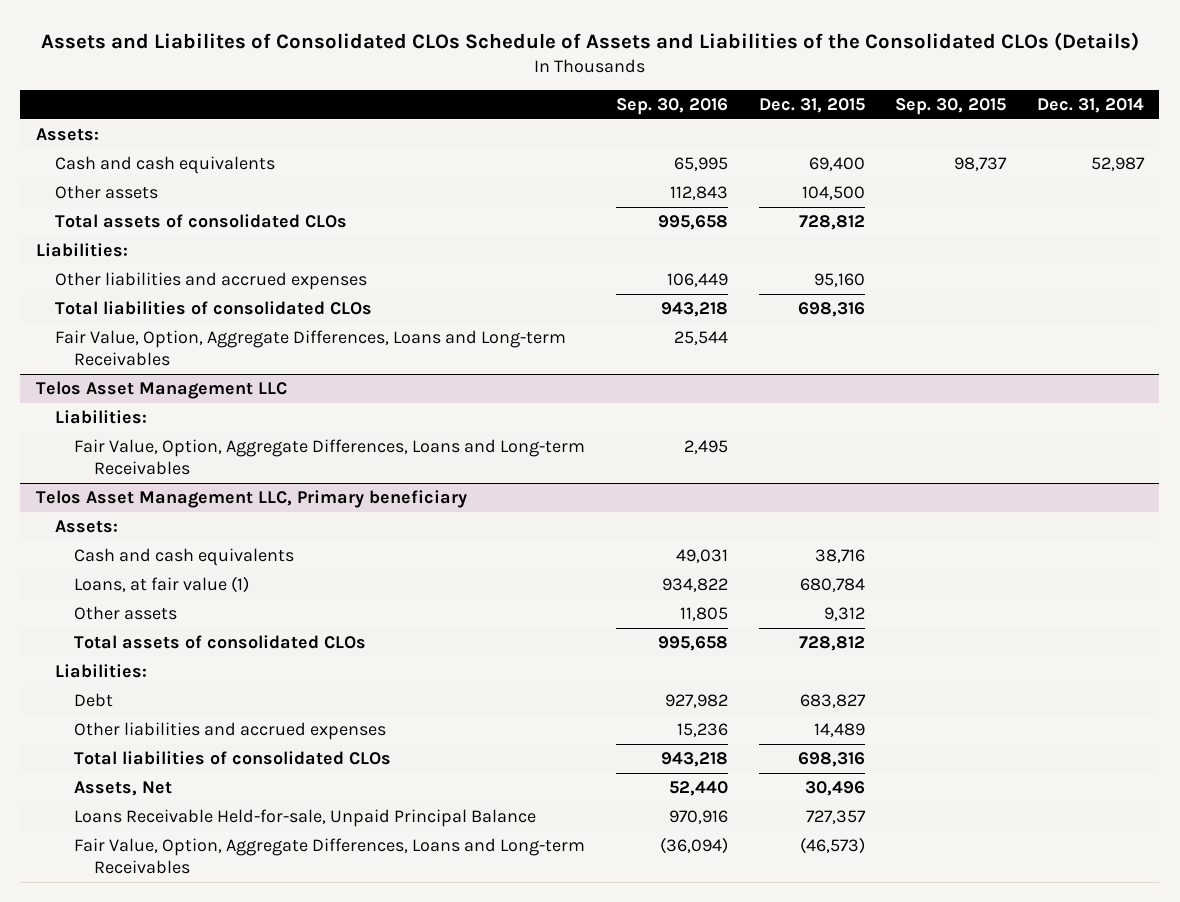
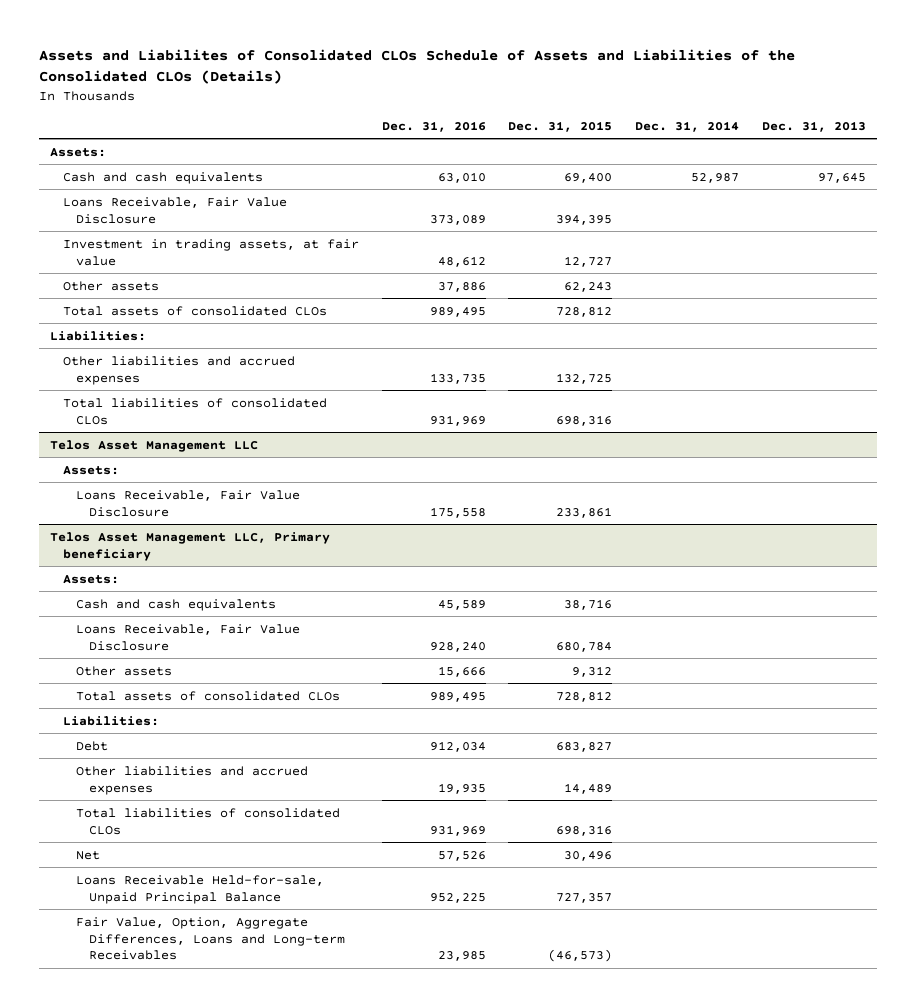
[615,98,728,116] Sep. 30, 2016 -> none
[895,98,1007,116] Sep. 30, 2015 -> none
none -> [381,120,486,132] Dec. 31, 2016
none -> [761,120,866,132] Dec. 31, 2013
none -> [62,196,287,224] Loans Receivable, Fair Value Disclosure
none -> [62,238,359,266] Investment in trading assets, at fair value
[801,185,865,200] 104,500 -> [564,281,613,292] 62,243
[813,272,865,287] 95,160 -> [556,372,613,384] 132,725
[54,329,566,367] Fair Value, Option, Aggregate Differences, Loans and Long-term Receivables -> none
[54,409,147,424] Liabilities: -> none
[74,438,586,476] Fair Value, Option, Aggregate Differences, Loans and Long-term Receivables -> none
none -> [62,465,119,475] Assets:
none -> [75,489,300,517] Loans Receivable, Fair Value Disclosure
[74,575,250,593] Loans, at fair value (1) -> [75,623,300,651] Loans Receivable, Fair Value Disclosure
[74,780,173,796] Assets, Net -> [75,850,100,860] Net

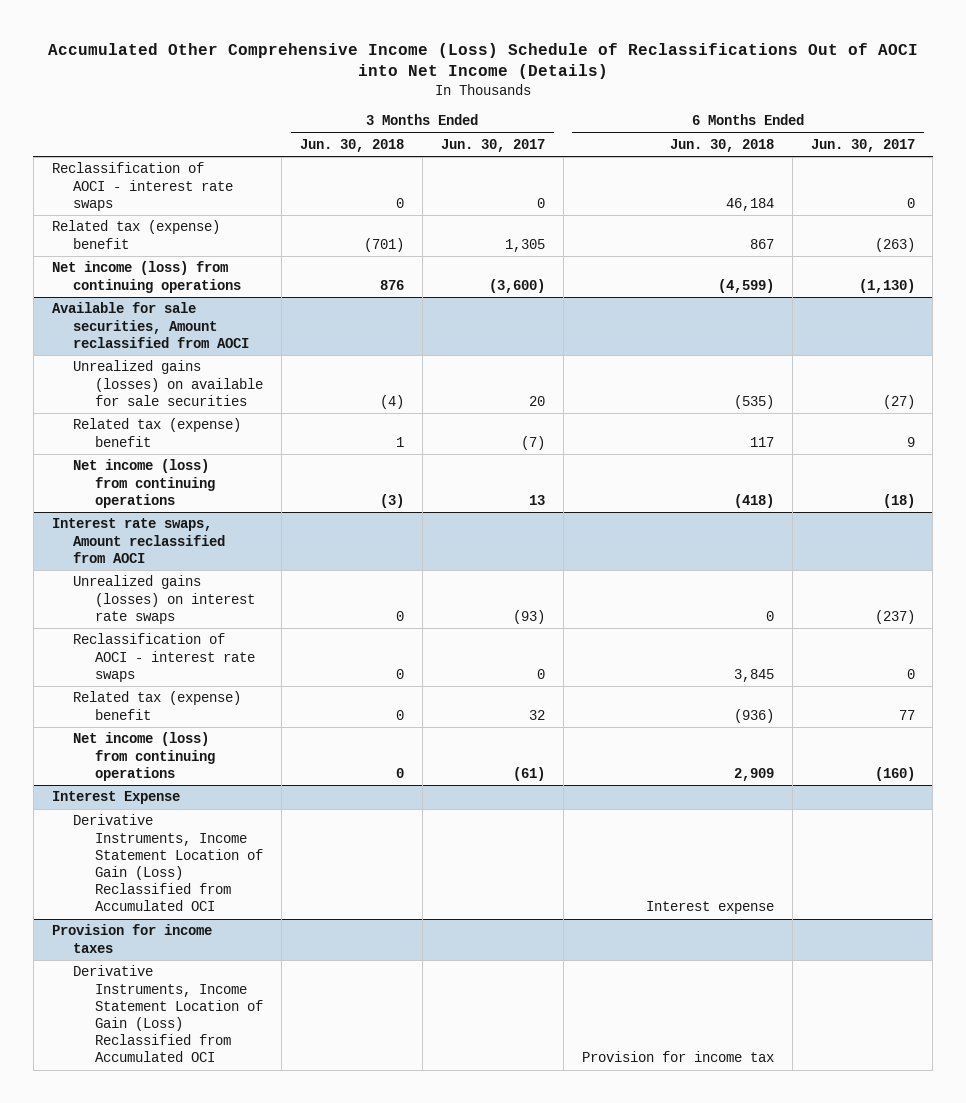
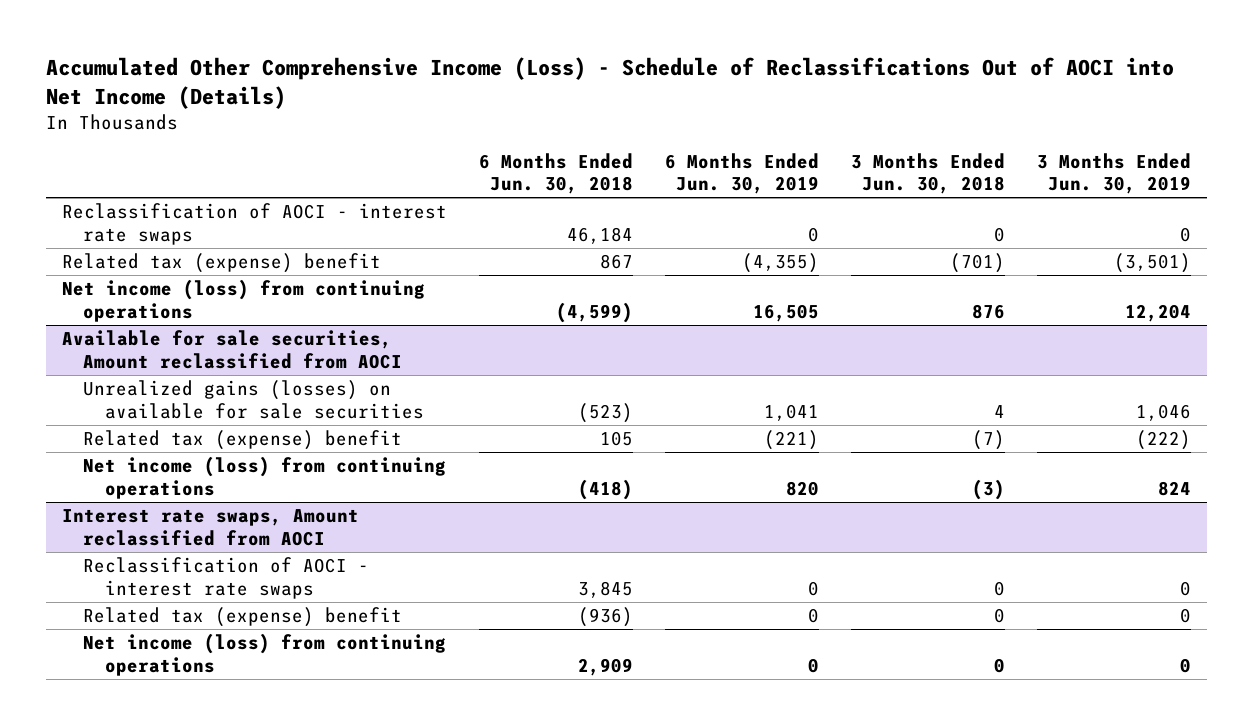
[48,42,919,80] Accumulated Other Comprehensive Income (Loss) Schedule of Reclassifications Out of AOCI into Net Income (Details) -> [45,56,1174,109] Accumulated Other Comprehensive Income (Loss) - Schedule of Reclassifications Out of AOCI into Net Income (Details)
[440,138,545,152] Jun. 30, 2017 -> none
[810,138,915,152] Jun. 30, 2017 -> none
none -> [664,152,819,195] 6 Months Ended Jun. 30, 2019
none -> [1036,152,1191,195] 3 Months Ended Jun. 30, 2019
[379,394,404,409] (4) -> [993,404,1005,418] 4
[733,394,774,409] (535) -> [577,402,633,423] (523)
[395,436,404,447] 1 -> [971,430,1005,451] (7)
[749,436,774,447] 117 -> [599,431,633,447] 105
[73,575,255,624] Unrealized gains (losses) on interest rate swaps -> none
[51,791,180,805] Interest Expense -> none
[73,814,263,912] Derivative Instruments, Income Statement Location of Gain (Loss) Reclassified from Accumulated OCI -> none
[51,924,212,953] Provision for income taxes -> none
[73,965,263,1063] Derivative Instruments, Income Statement Location of Gain (Loss) Reclassified from Accumulated OCI -> none

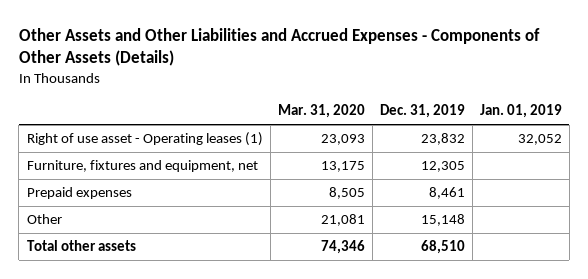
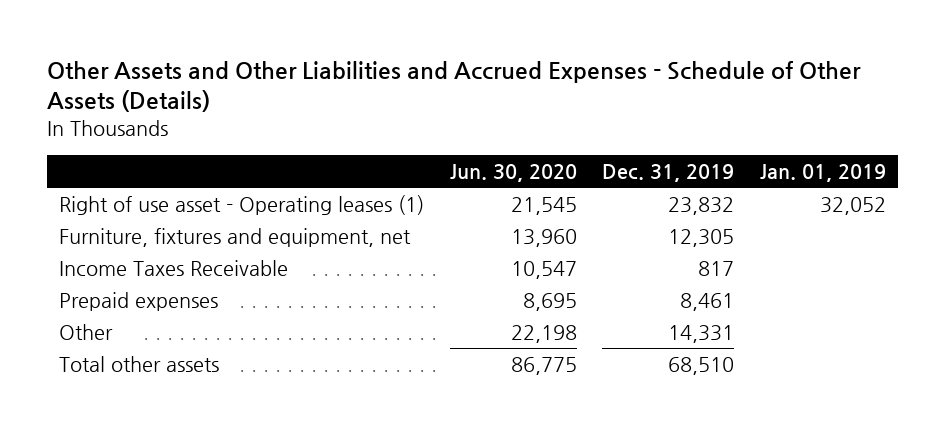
[18,28,540,67] Other Assets and Other Liabilities and Accrued Expenses - Components of Other Assets (Details) -> [46,60,861,113] Other Assets and Other Liabilities and Accrued Expenses - Schedule of Other Assets (Details)
[277,104,365,119] Mar. 31, 2020 -> none
none -> [449,164,577,183] Jun. 30, 2020
none -> [59,260,289,277] Income Taxes Receivable
[420,214,465,227] 15,148 -> [668,325,735,344] 14,331

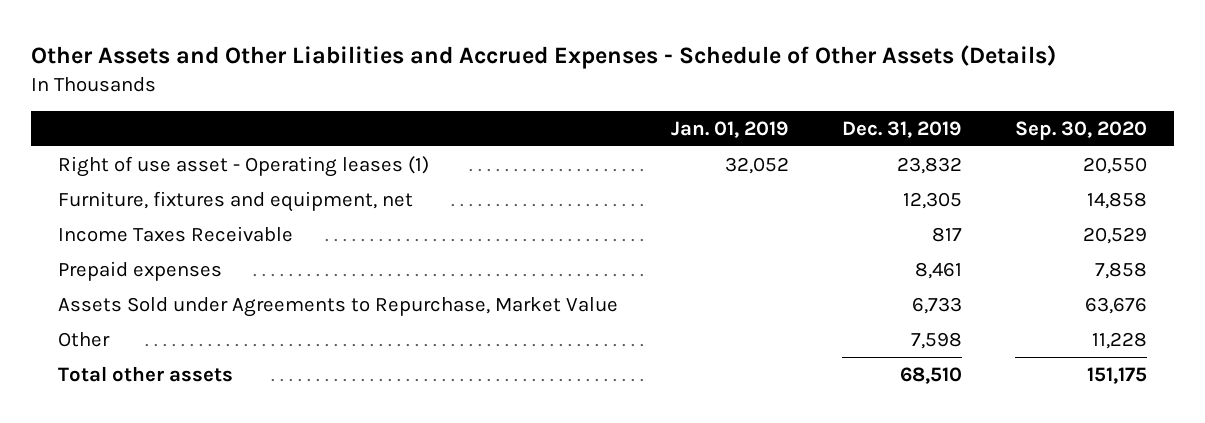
[449,164,577,183] Jun. 30, 2020 -> none
none -> [1015,121,1148,141] Sep. 30, 2020
none -> [57,296,618,317] Assets Sold under Agreements to Repurchase, Market Value
[668,325,735,344] 14,331 -> [911,331,963,349] 7,598

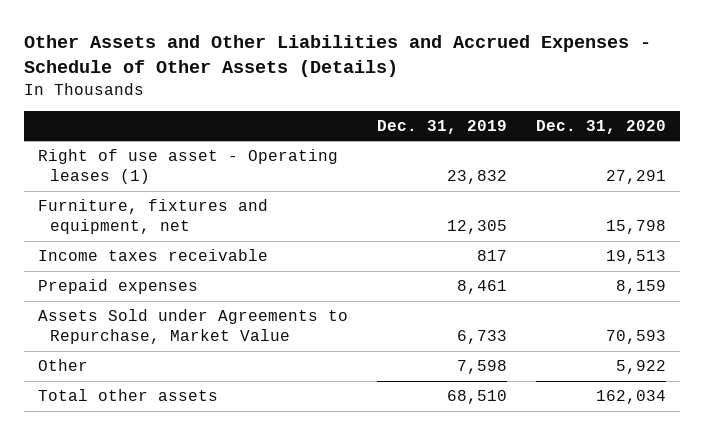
[670,121,789,139] Jan. 01, 2019 -> none
[1015,121,1148,141] Sep. 30, 2020 -> none
none -> [535,119,666,134] Dec. 31, 2020
[57,225,293,242] Income Taxes Receivable -> [38,249,269,262] Income taxes receivable

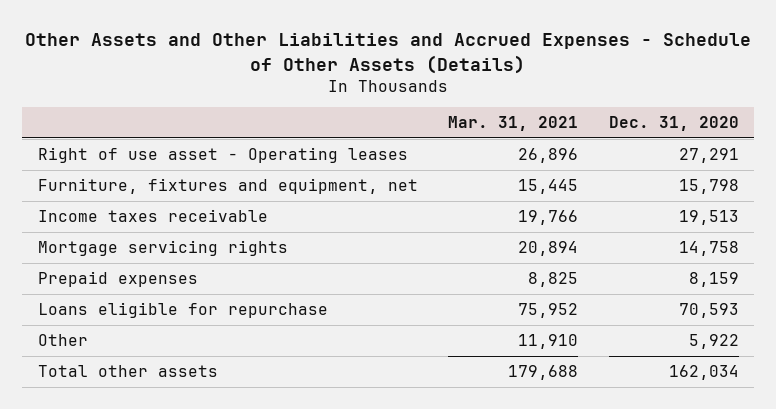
[377,119,508,134] Dec. 31, 2019 -> none
none -> [448,116,579,132] Mar. 31, 2021
[38,149,339,185] Right of use asset - Operating leases (1) -> [37,147,408,164] Right of use asset - Operating leases
none -> [37,240,288,257] Mortgage servicing rights
[38,309,349,345] Assets Sold under Agreements to Repurchase, Market Value -> [37,302,328,319] Loans eligible for repurchase

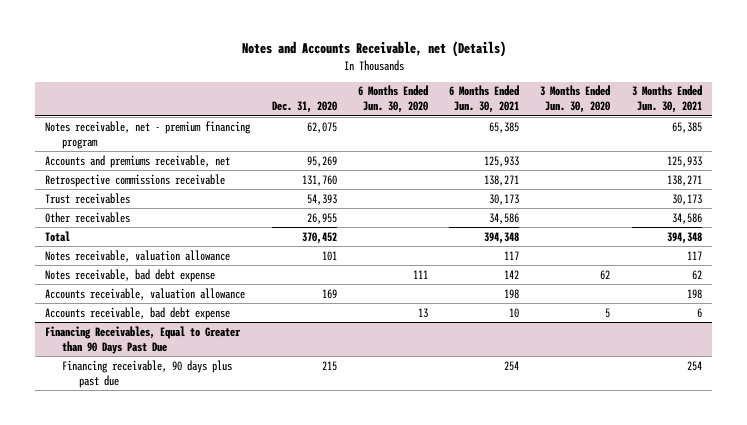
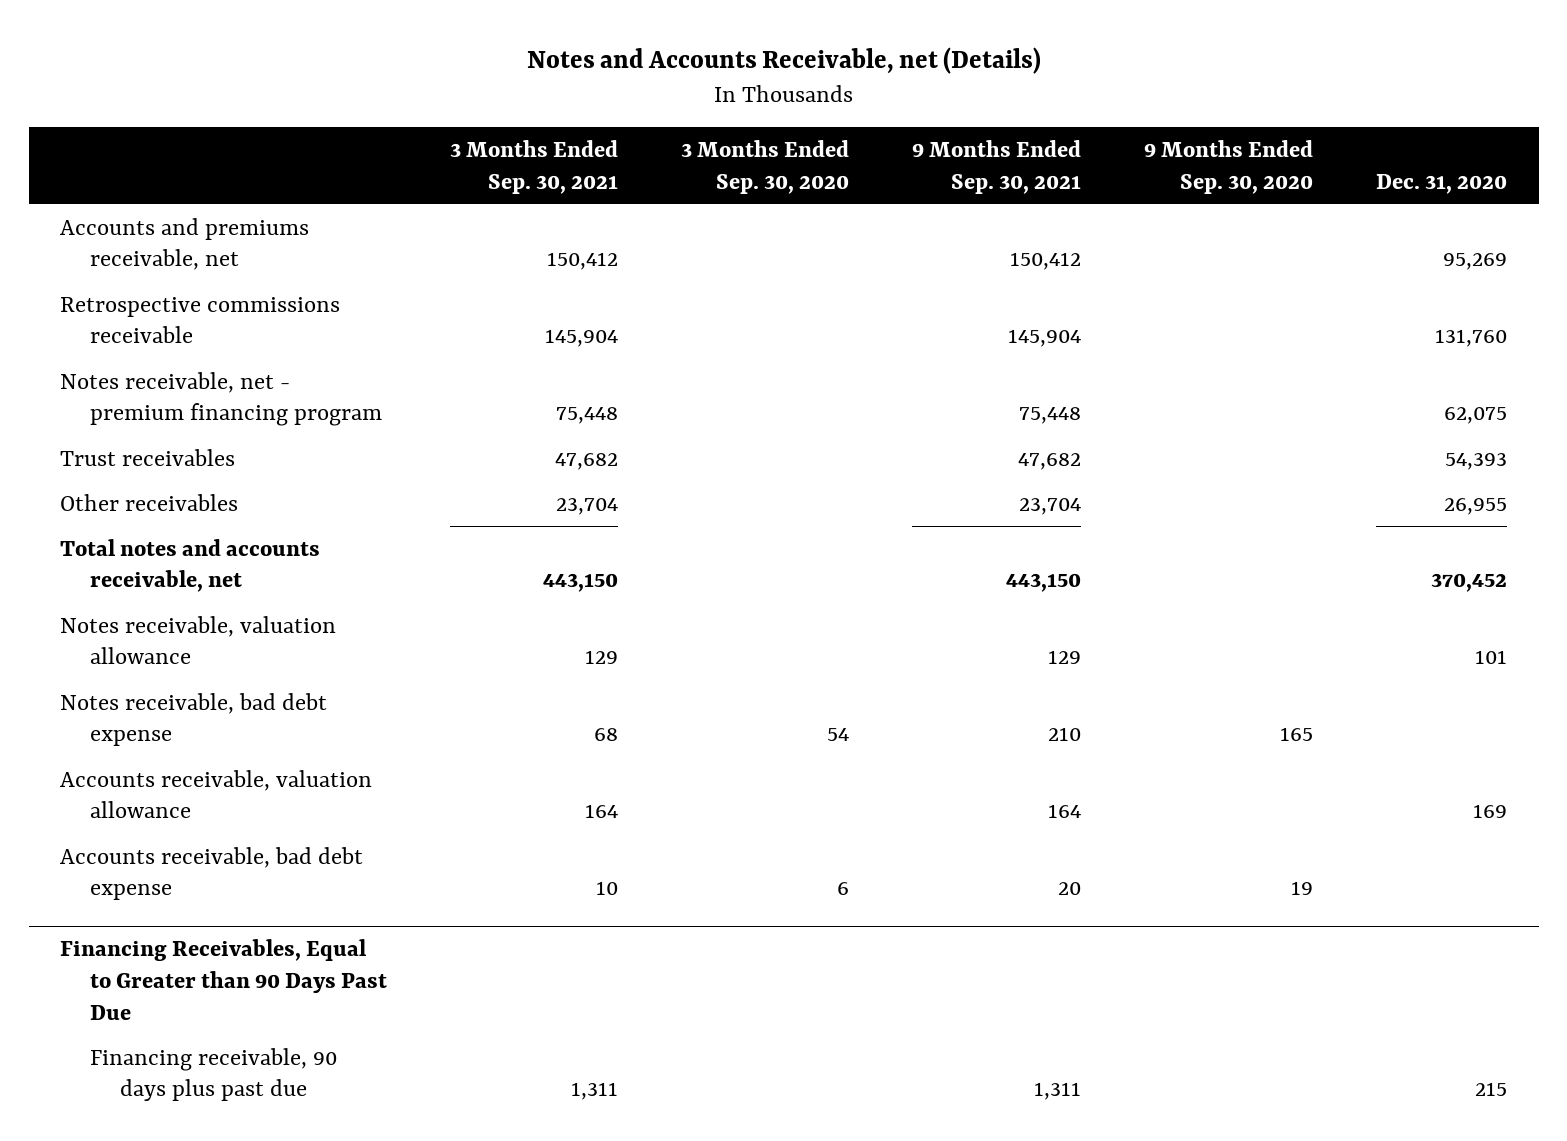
[357,85,428,114] 6 Months Ended Jun. 30, 2020 -> none
[449,85,520,114] 6 Months Ended Jun. 30, 2021 -> none
[540,85,611,114] 3 Months Ended Jun. 30, 2020 -> none
[631,85,702,114] 3 Months Ended Jun. 30, 2021 -> none
none -> [450,139,619,194] 3 Months Ended Sep. 30, 2021
none -> [681,139,850,194] 3 Months Ended Sep. 30, 2020
none -> [912,139,1082,194] 9 Months Ended Sep. 30, 2021
none -> [1144,139,1314,194] 9 Months Ended Sep. 30, 2020
[45,120,252,149] Notes receivable, net - premium financing program -> [60,371,383,427] Notes receivable, net - premium financing program
[45,230,71,242] Total -> [60,538,321,593] Total notes and accounts receivable, net

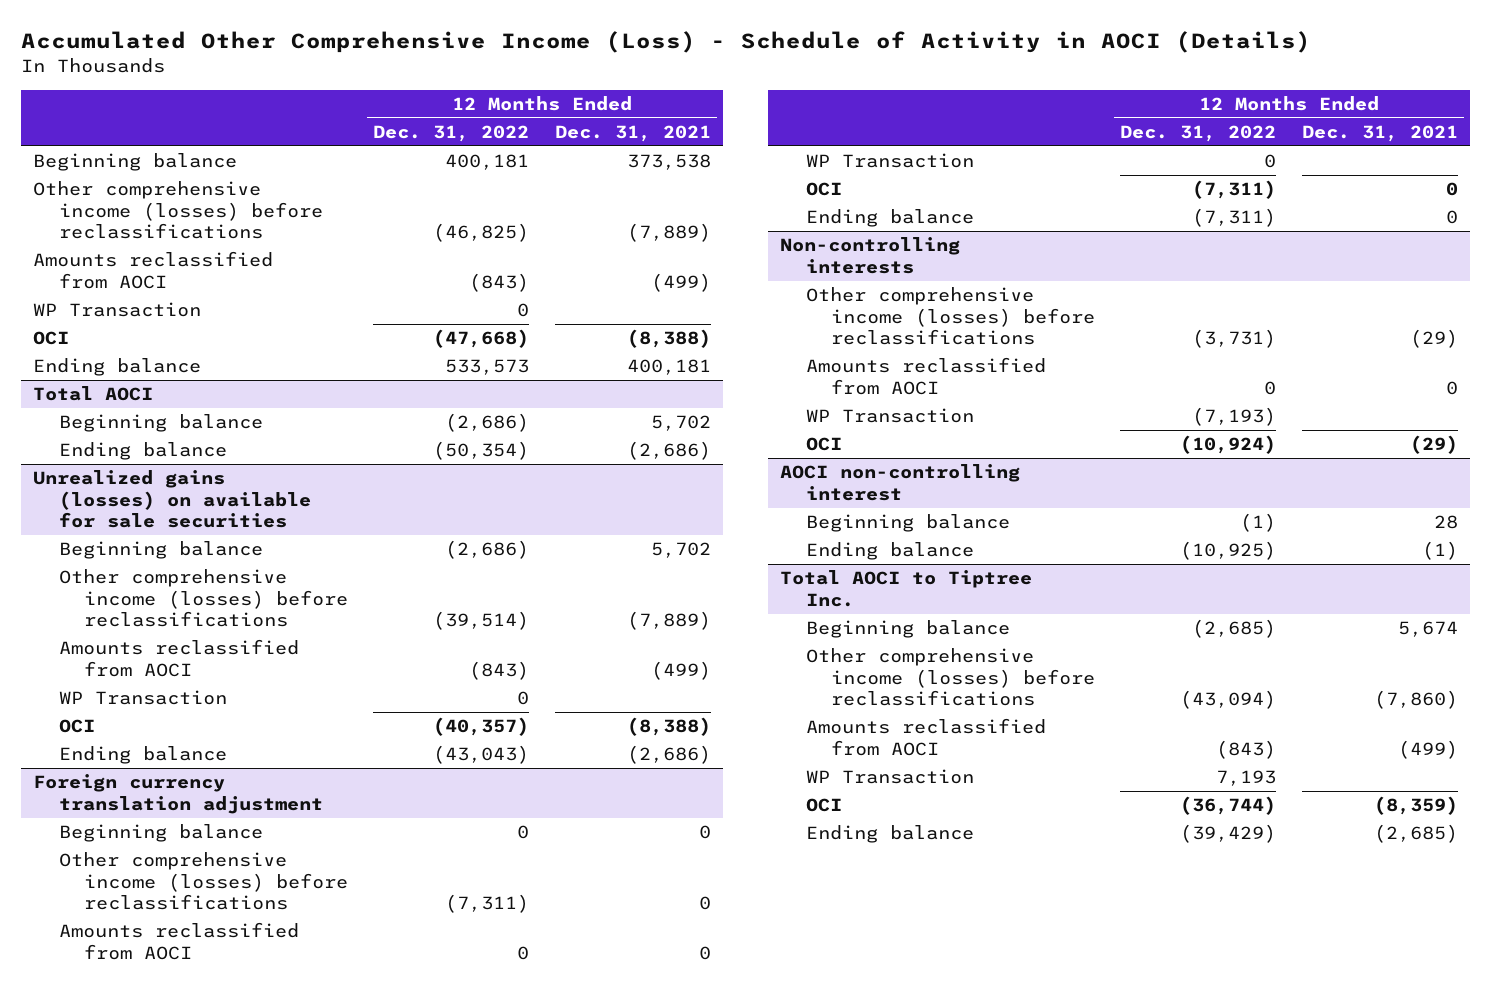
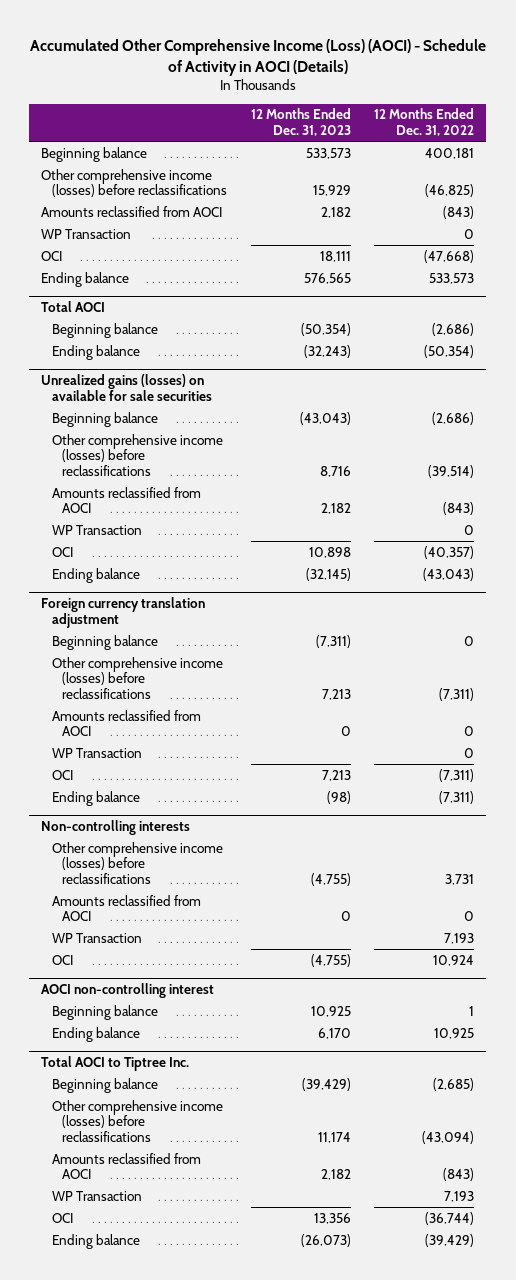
[20,31,1311,54] Accumulated Other Comprehensive Income (Loss) - Schedule of Activity in AOCI (Details) -> [29,38,486,76] Accumulated Other Comprehensive Income (Loss) (AOCI) - Schedule of Activity in AOCI (Details)
[554,125,711,143] Dec. 31, 2021 -> none
none -> [250,108,351,137] 12 Months Ended Dec. 31, 2023
[1192,329,1277,349] (3,731) -> [445,874,475,886] 3,731
[1192,407,1277,427] (7,193) -> [444,932,475,944] 7,193
[1180,435,1277,455] (10,924) -> [433,954,475,966] 10,924
[1240,513,1277,533] (1) -> [469,1005,475,1016] 1
[1180,541,1277,561] (10,925) -> [434,1027,475,1039] 10,925

